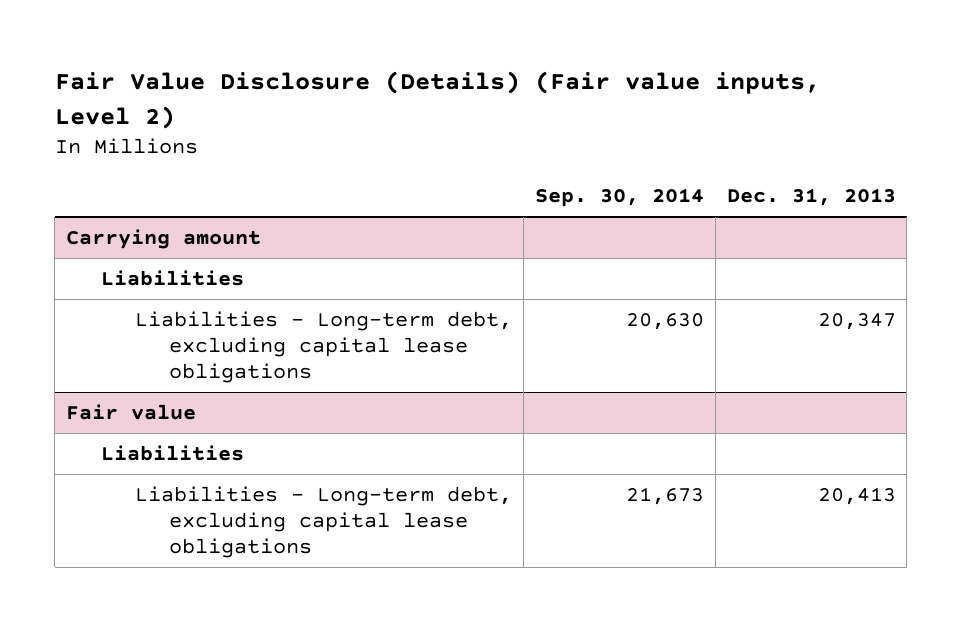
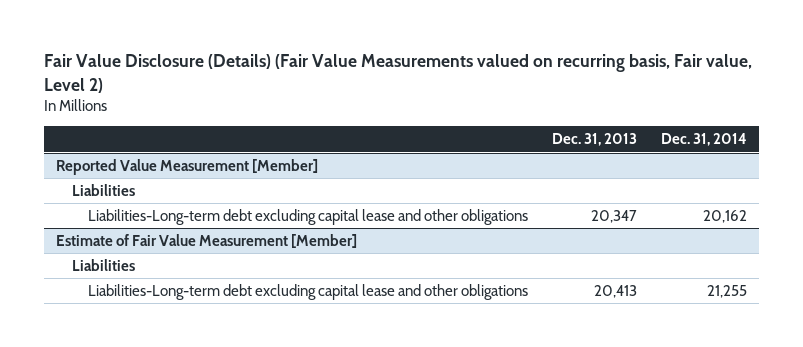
[54,71,820,129] Fair Value Disclosure (Details) (Fair value inputs, Level 2) -> [43,54,752,93] Fair Value Disclosure (Details) (Fair Value Measurements valued on recurring basis, Fair value, Level 2)
[534,188,704,208] Sep. 30, 2014 -> none
none -> [660,133,747,147] Dec. 31, 2014
[66,228,262,249] Carrying amount -> none
none -> [55,158,318,175] Reported Value Measurement [Member]
[66,403,197,420] Fair value -> none
[134,310,512,384] Liabilities - Long-term debt, excluding capital lease obligations -> [87,208,528,225] Liabilities-Long-term debt excluding capital lease and other obligations
none -> [55,233,357,248] Estimate of Fair Value Measurement [Member]
[134,485,512,559] Liabilities - Long-term debt, excluding capital lease obligations -> [87,283,528,300] Liabilities-Long-term debt excluding capital lease and other obligations

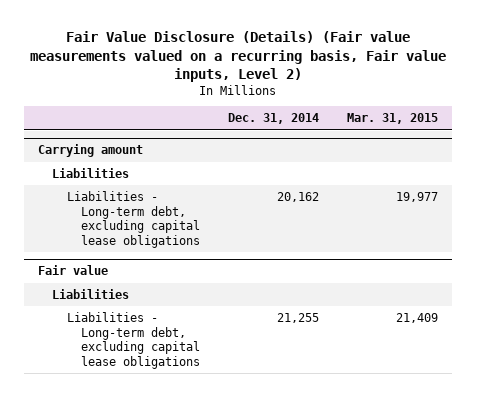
[43,54,752,93] Fair Value Disclosure (Details) (Fair Value Measurements valued on recurring basis, Fair value, Level 2) -> [30,31,447,82] Fair Value Disclosure (Details) (Fair value measurements valued on a recurring basis, Fair value inputs, Level 2)
[551,133,637,147] Dec. 31, 2013 -> none
none -> [347,113,439,125] Mar. 31, 2015
[55,158,318,175] Reported Value Measurement [Member] -> none
none -> [38,144,144,158] Carrying amount
[55,233,357,248] Estimate of Fair Value Measurement [Member] -> none
[87,208,528,225] Liabilities-Long-term debt excluding capital lease and other obligations -> [66,190,200,248] Liabilities - Long-term debt, excluding capital lease obligations
none -> [38,265,109,276] Fair value
[87,283,528,300] Liabilities-Long-term debt excluding capital lease and other obligations -> [66,311,200,369] Liabilities - Long-term debt, excluding capital lease obligations

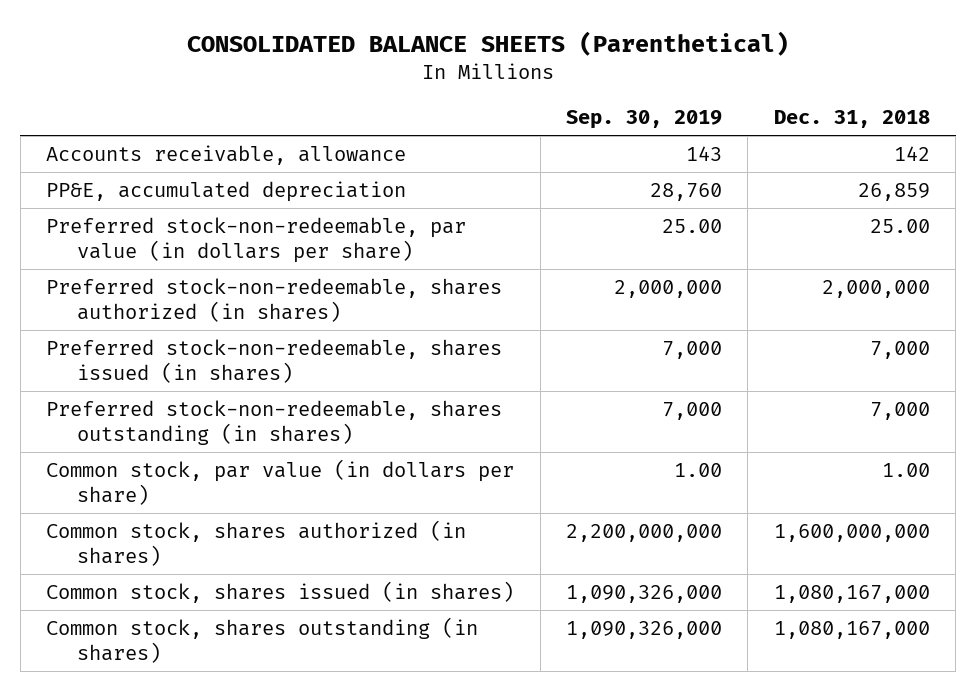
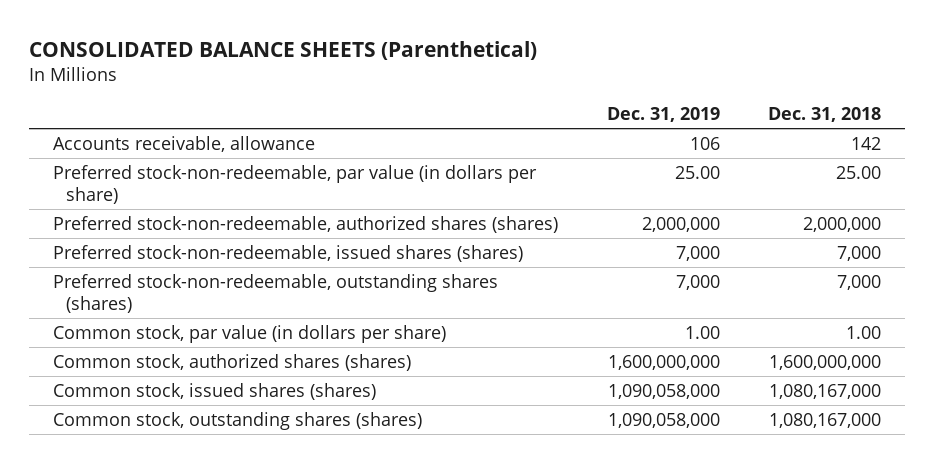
[566,109,723,129] Sep. 30, 2019 -> none
none -> [606,107,720,123] Dec. 31, 2019
[46,181,407,203] PP&E, accumulated depreciation -> none
[46,278,503,322] Preferred stock-non-redeemable, shares authorized (in shares) -> [53,215,559,233] Preferred stock-non-redeemable, authorized shares (shares)
[46,339,503,383] Preferred stock-non-redeemable, shares issued (in shares) -> [53,244,524,262] Preferred stock-non-redeemable, issued shares (shares)
[46,400,503,445] Preferred stock-non-redeemable, shares outstanding (in shares) -> [53,273,499,314] Preferred stock-non-redeemable, outstanding shares (shares)
[46,520,467,566] Common stock, shares authorized (in shares) -> [53,353,412,371] Common stock, authorized shares (shares)
[46,581,515,604] Common stock, shares issued (in shares) -> [53,382,377,400] Common stock, issued shares (shares)
[46,617,479,663] Common stock, shares outstanding (in shares) -> [53,411,423,430] Common stock, outstanding shares (shares)

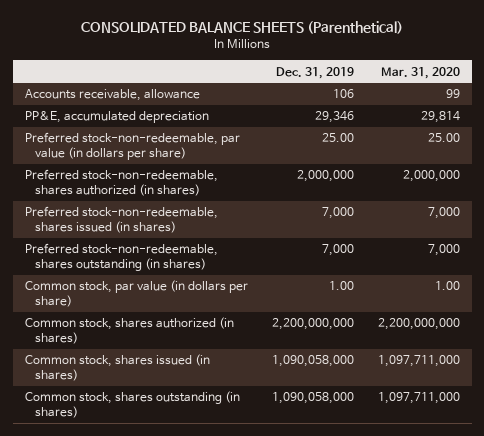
[767,107,881,123] Dec. 31, 2018 -> none
none -> [380,66,460,79] Mar. 31, 2020
none -> [24,111,209,124] PP&E, accumulated depreciation
[53,215,559,233] Preferred stock-non-redeemable, authorized shares (shares) -> [24,169,218,197] Preferred stock-non-redeemable, shares authorized (in shares)
[53,244,524,262] Preferred stock-non-redeemable, issued shares (shares) -> [24,206,218,234] Preferred stock-non-redeemable, shares issued (in shares)
[53,273,499,314] Preferred stock-non-redeemable, outstanding shares (shares) -> [24,243,218,272] Preferred stock-non-redeemable, shares outstanding (in shares)
[53,353,412,371] Common stock, authorized shares (shares) -> [24,317,234,345] Common stock, shares authorized (in shares)
[607,354,720,370] 1,600,000,000 -> [271,318,354,331] 2,200,000,000
[53,382,377,400] Common stock, issued shares (shares) -> [24,354,210,382] Common stock, shares issued (in shares)
[53,411,423,430] Common stock, outstanding shares (shares) -> [24,391,240,419] Common stock, shares outstanding (in shares)

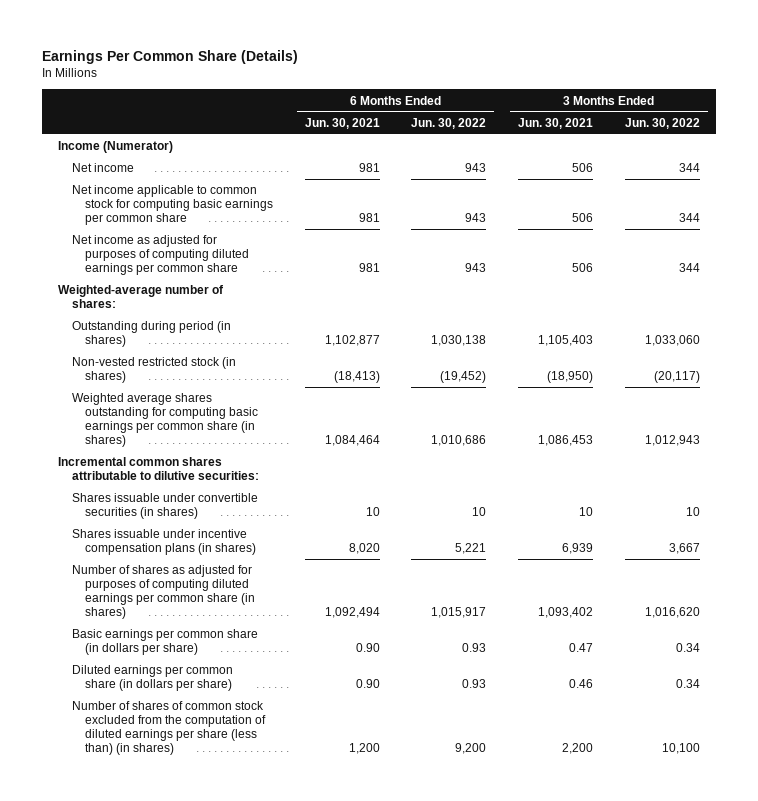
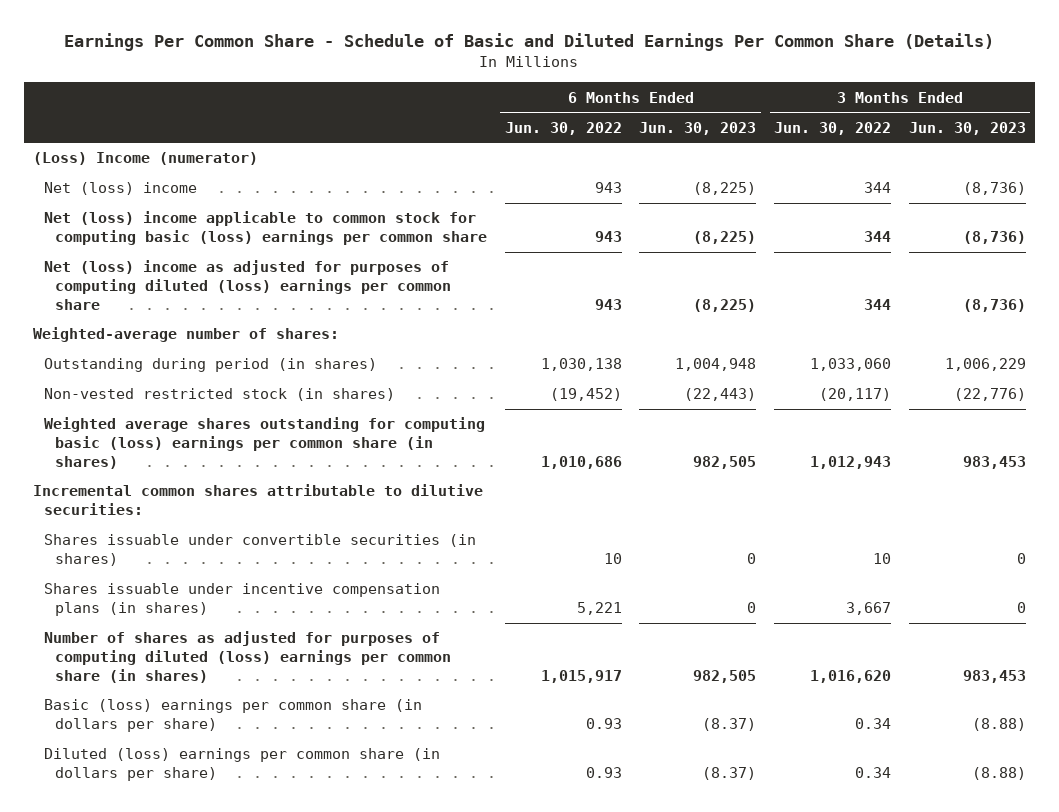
[42,49,299,64] Earnings Per Common Share (Details) -> [64,33,995,52] Earnings Per Common Share - Schedule of Basic and Diluted Earnings Per Common Share (Details)
[304,117,380,129] Jun. 30, 2021 -> none
[518,117,594,129] Jun. 30, 2021 -> none
none -> [639,121,757,135] Jun. 30, 2023
none -> [908,121,1026,135] Jun. 30, 2023
[58,141,174,154] Income (Numerator) -> [32,152,258,166] (Loss) Income (numerator)
[71,163,134,173] Net income -> [43,182,197,196] Net (loss) income
[71,185,274,226] Net income applicable to common stock for computing basic earnings per common share -> [43,211,487,246] Net (loss) income applicable to common stock for computing basic (loss) earnings per common share
[71,235,250,276] Net income as adjusted for purposes of computing diluted earnings per common share -> [43,260,451,310] Net (loss) income as adjusted for purposes of computing diluted (loss) earnings per common share
[71,393,259,448] Weighted average shares outstanding for computing basic earnings per common share (in shares) -> [43,417,485,469] Weighted average shares outstanding for computing basic (loss) earnings per common share (in shares)
[71,701,267,756] Number of shares of common stock excluded from the computation of diluted earnings per share (less than) (in shares) -> none
[71,565,256,620] Number of shares as adjusted for purposes of computing diluted earnings per common share (in shares) -> [43,631,451,683] Number of shares as adjusted for purposes of computing diluted (loss) earnings per common share (in shares)
[71,629,258,656] Basic earnings per common share (in dollars per share) -> [43,699,422,733] Basic (loss) earnings per common share (in dollars per share)
[71,665,233,692] Diluted earnings per common share (in dollars per share) -> [43,748,440,782] Diluted (loss) earnings per common share (in dollars per share)

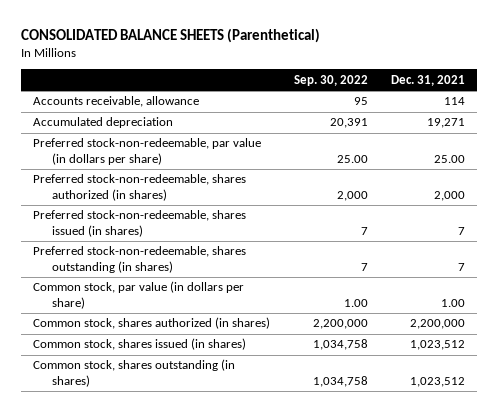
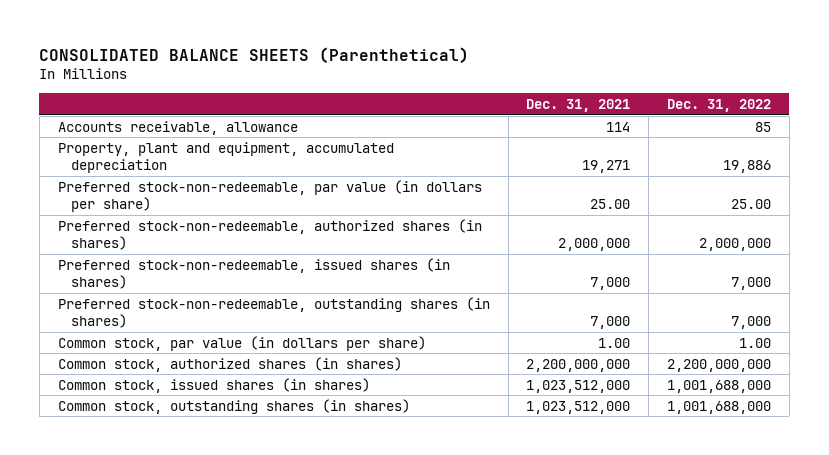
[293,74,368,86] Sep. 30, 2022 -> none
none -> [666,98,771,112] Dec. 31, 2022
[32,117,173,129] Accumulated depreciation -> [57,141,394,174] Property, plant and equipment, accumulated depreciation
[32,174,246,201] Preferred stock-non-redeemable, shares authorized (in shares) -> [57,218,482,251] Preferred stock-non-redeemable, authorized shares (in shares)
[434,190,466,201] 2,000 -> [558,238,631,252] 2,000,000
[32,210,246,237] Preferred stock-non-redeemable, shares issued (in shares) -> [57,257,450,290] Preferred stock-non-redeemable, issued shares (in shares)
[458,226,466,235] 7 -> [590,277,631,291] 7,000
[32,246,246,273] Preferred stock-non-redeemable, shares outstanding (in shares) -> [57,296,490,329] Preferred stock-non-redeemable, outstanding shares (in shares)
[458,262,466,271] 7 -> [590,316,631,330] 7,000
[32,317,270,330] Common stock, shares authorized (in shares) -> [57,356,402,372] Common stock, authorized shares (in shares)
[410,319,466,330] 2,200,000 -> [526,358,631,372] 2,200,000,000
[32,338,246,351] Common stock, shares issued (in shares) -> [57,377,370,393] Common stock, issued shares (in shares)
[410,340,466,351] 1,023,512 -> [526,379,631,393] 1,023,512,000
[32,359,235,387] Common stock, shares outstanding (in shares) -> [57,398,410,414] Common stock, outstanding shares (in shares)
[410,376,466,387] 1,023,512 -> [526,400,631,414] 1,023,512,000

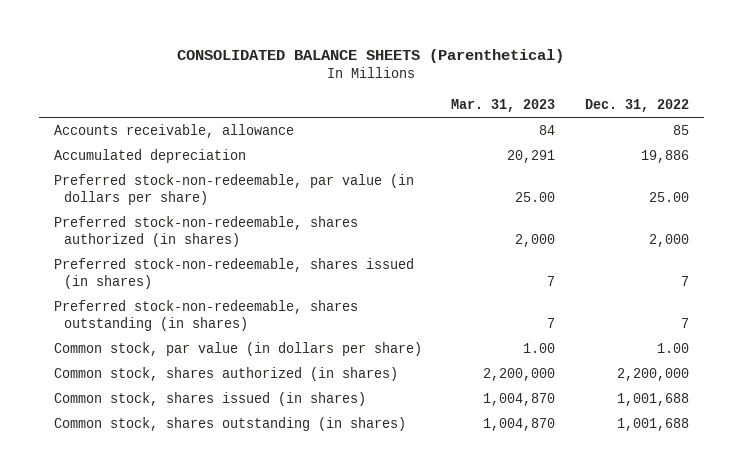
[526,98,631,112] Dec. 31, 2021 -> none
none -> [451,98,556,112] Mar. 31, 2023
[57,141,394,174] Property, plant and equipment, accumulated depreciation -> [53,149,246,164] Accumulated depreciation
[57,218,482,251] Preferred stock-non-redeemable, authorized shares (in shares) -> [53,216,358,247] Preferred stock-non-redeemable, shares authorized (in shares)
[698,238,771,252] 2,000,000 -> [648,233,689,247] 2,000
[57,257,450,290] Preferred stock-non-redeemable, issued shares (in shares) -> [53,258,414,289] Preferred stock-non-redeemable, shares issued (in shares)
[730,277,771,291] 7,000 -> [680,275,689,286] 7
[57,296,490,329] Preferred stock-non-redeemable, outstanding shares (in shares) -> [53,300,358,331] Preferred stock-non-redeemable, shares outstanding (in shares)
[730,316,771,330] 7,000 -> [680,317,689,328] 7
[57,356,402,372] Common stock, authorized shares (in shares) -> [53,367,398,382] Common stock, shares authorized (in shares)
[666,358,771,372] 2,200,000,000 -> [616,368,689,382] 2,200,000
[57,377,370,393] Common stock, issued shares (in shares) -> [53,392,366,407] Common stock, shares issued (in shares)
[666,379,771,393] 1,001,688,000 -> [616,393,689,407] 1,001,688
[57,398,410,414] Common stock, outstanding shares (in shares) -> [53,417,406,432] Common stock, shares outstanding (in shares)
[666,400,771,414] 1,001,688,000 -> [616,418,689,432] 1,001,688

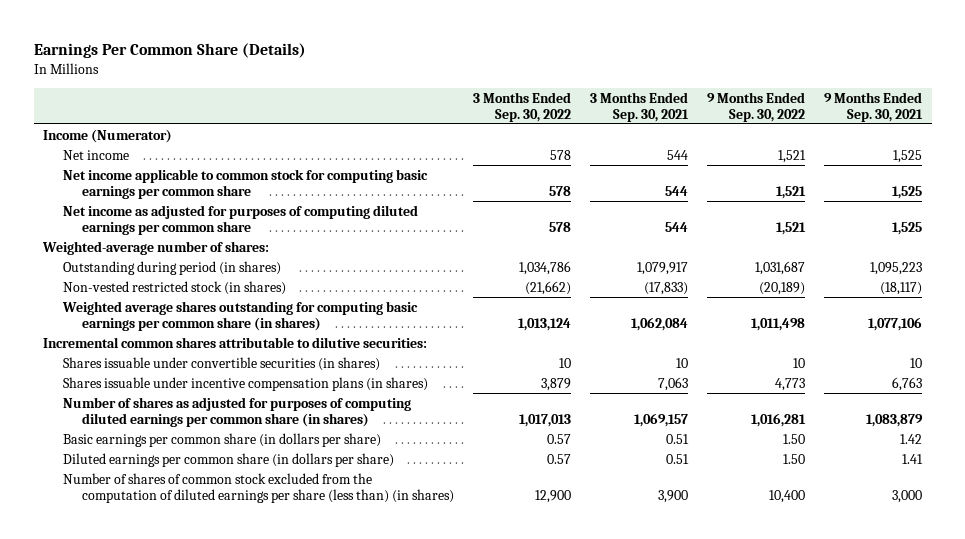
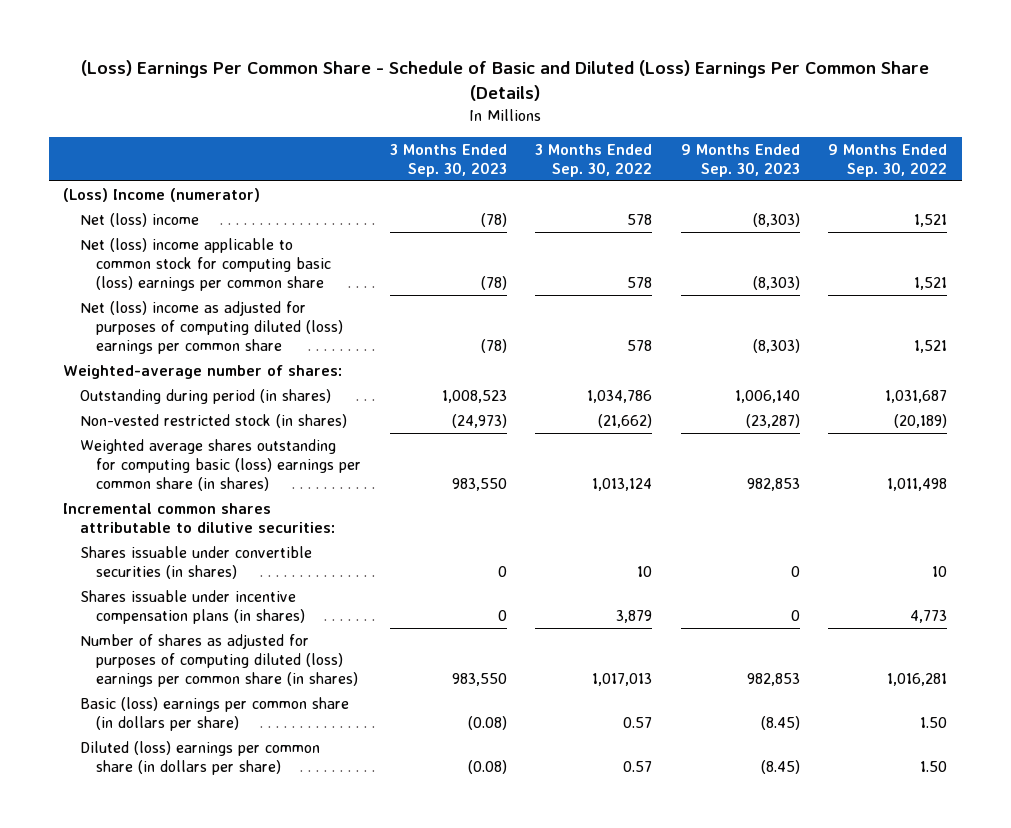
[33,43,306,59] Earnings Per Common Share (Details) -> [81,60,930,102] (Loss) Earnings Per Common Share - Schedule of Basic and Diluted (Loss) Earnings Per Common Share (Details)
[590,91,690,122] 3 Months Ended Sep. 30, 2021 -> none
[824,91,924,122] 9 Months Ended Sep. 30, 2021 -> none
none -> [389,144,507,177] 3 Months Ended Sep. 30, 2023
none -> [680,144,800,177] 9 Months Ended Sep. 30, 2023
[43,128,173,143] Income (Numerator) -> [63,187,261,202] (Loss) Income (numerator)
[62,149,129,160] Net income -> [79,212,199,227] Net (loss) income
[62,168,428,199] Net income applicable to common stock for computing basic earnings per common share -> [79,237,332,291] Net (loss) income applicable to common stock for computing basic (loss) earnings per common share
[62,204,418,235] Net income as adjusted for purposes of computing diluted earnings per common share -> [79,300,344,354] Net (loss) income as adjusted for purposes of computing diluted (loss) earnings per common share
[61,300,418,331] Weighted average shares outstanding for computing basic earnings per common share (in shares) -> [79,438,362,491] Weighted average shares outstanding for computing basic (loss) earnings per common share (in shares)
[62,472,455,503] Number of shares of common stock excluded from the computation of diluted earnings per share (less than) (in shares) -> none
[62,396,411,427] Number of shares as adjusted for purposes of computing diluted earnings per common share (in shares) -> [79,633,359,687] Number of shares as adjusted for purposes of computing diluted (loss) earnings per common share (in shares)
[62,432,381,447] Basic earnings per common share (in dollars per share) -> [79,696,349,731] Basic (loss) earnings per common share (in dollars per share)
[62,452,394,467] Diluted earnings per common share (in dollars per share) -> [79,740,320,775] Diluted (loss) earnings per common share (in dollars per share)

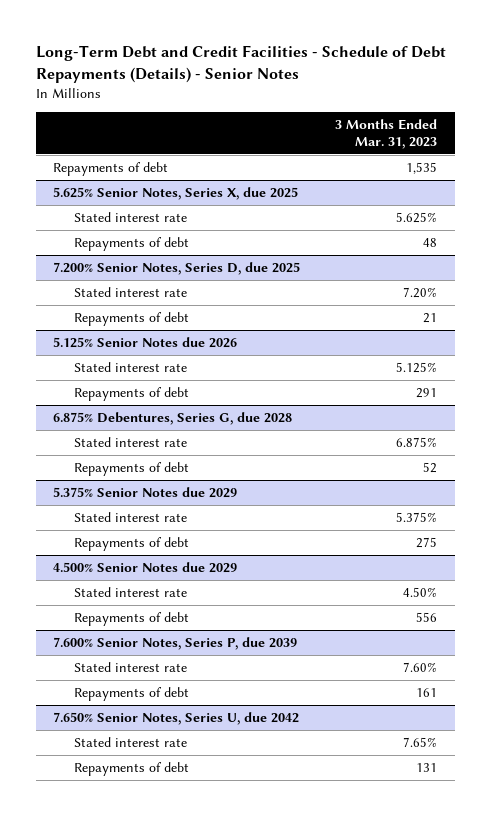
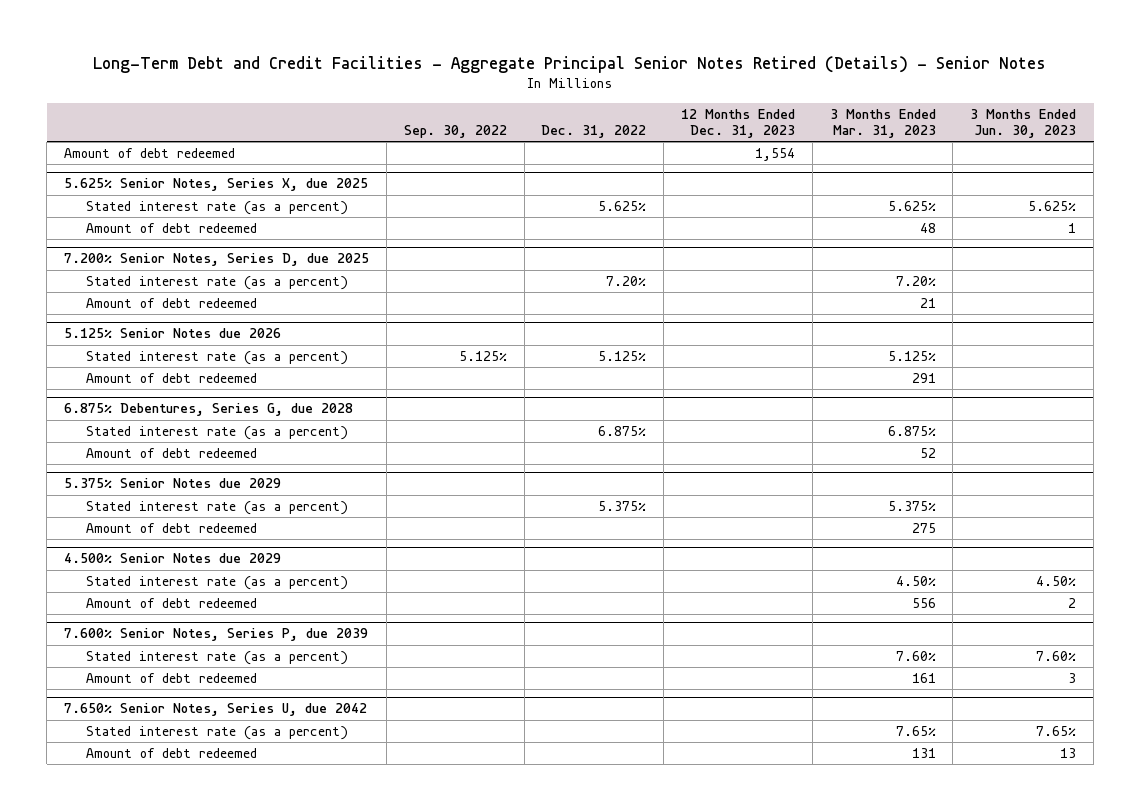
[35,45,446,84] Long-Term Debt and Credit Facilities - Schedule of Debt Repayments (Details) - Senior Notes -> [93,56,1047,74] Long-Term Debt and Credit Facilities - Aggregate Principal Senior Notes Retired (Details) - Senior Notes
none -> [403,125,507,139] Sep. 30, 2022
none -> [541,125,647,139] Dec. 31, 2022
none -> [681,108,796,139] 12 Months Ended Dec. 31, 2023
none -> [970,108,1077,139] 3 Months Ended Jun. 30, 2023
[53,162,169,177] Repayments of debt -> none
none -> [64,148,236,159] Amount of debt redeemed
[74,237,190,252] Repayments of debt -> none
[74,212,188,223] Stated interest rate -> [85,201,348,216] Stated interest rate (as a percent)
none -> [85,223,257,234] Amount of debt redeemed
[74,312,190,327] Repayments of debt -> none
[74,287,188,298] Stated interest rate -> [85,276,348,291] Stated interest rate (as a percent)
none -> [85,298,257,309] Amount of debt redeemed
[74,362,188,373] Stated interest rate -> [85,351,348,366] Stated interest rate (as a percent)
[74,387,190,402] Repayments of debt -> [85,373,257,384] Amount of debt redeemed
[74,462,190,477] Repayments of debt -> none
[74,437,188,448] Stated interest rate -> [85,426,348,441] Stated interest rate (as a percent)
none -> [85,448,257,459] Amount of debt redeemed
[74,512,188,523] Stated interest rate -> [85,501,348,516] Stated interest rate (as a percent)
[74,537,190,552] Repayments of debt -> [85,523,257,534] Amount of debt redeemed
[74,587,188,598] Stated interest rate -> [85,576,348,591] Stated interest rate (as a percent)
[74,612,190,627] Repayments of debt -> [85,598,257,609] Amount of debt redeemed
[74,662,188,673] Stated interest rate -> [85,651,348,666] Stated interest rate (as a percent)
[74,687,190,702] Repayments of debt -> [85,673,257,684] Amount of debt redeemed
[74,737,188,748] Stated interest rate -> [85,726,348,741] Stated interest rate (as a percent)
[74,762,190,777] Repayments of debt -> [85,748,257,759] Amount of debt redeemed

